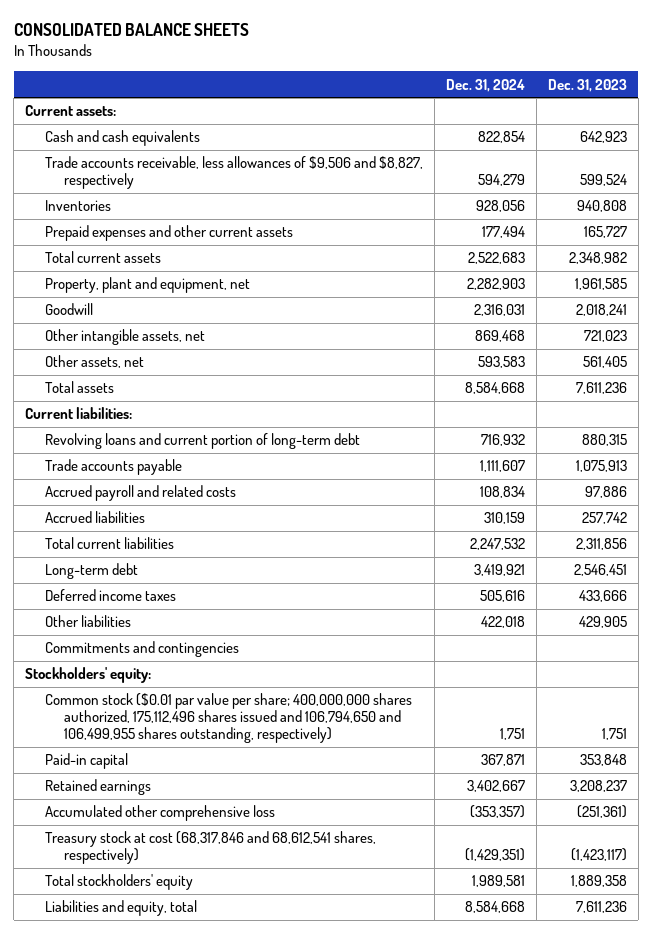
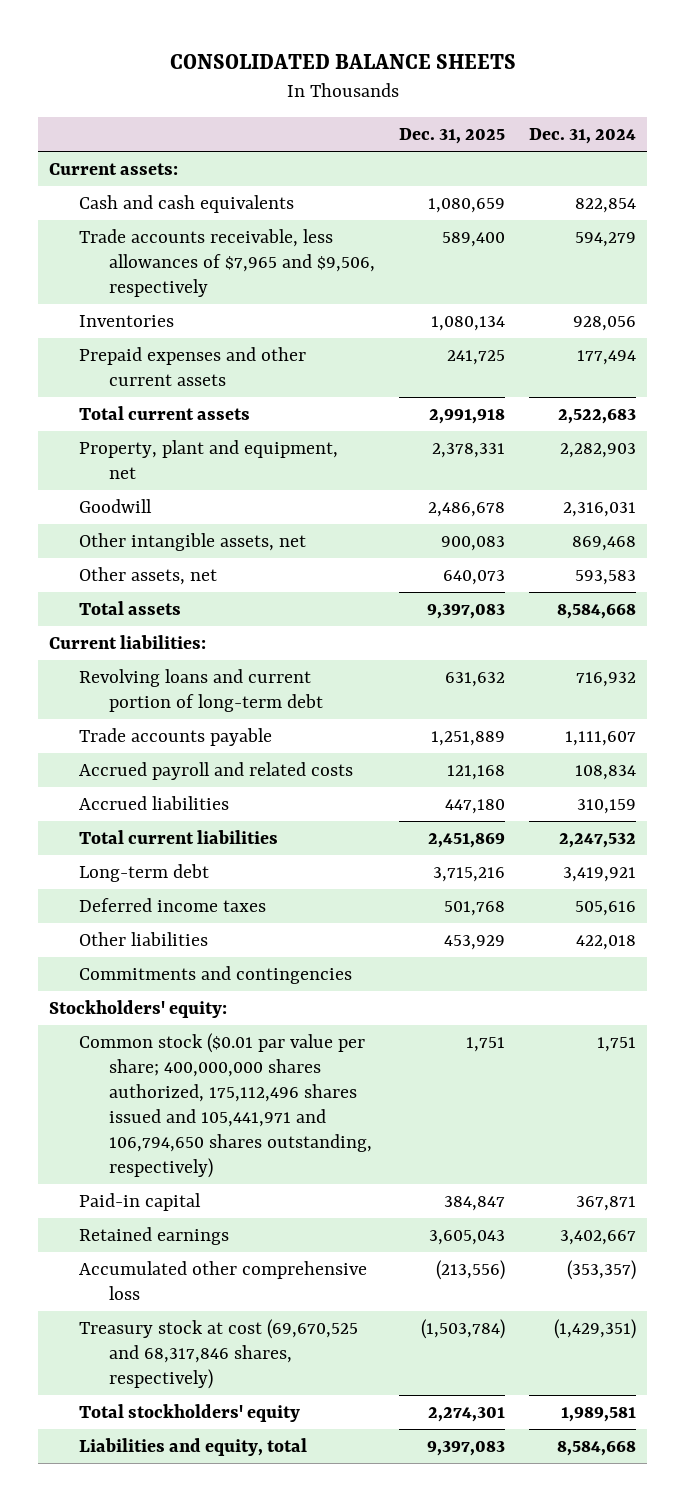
[547,78,627,92] Dec. 31, 2023 -> none
none -> [398,127,505,144] Dec. 31, 2025
[44,156,423,190] Trade accounts receivable, less allowances of $9,506 and $8,827, respectively -> [79,228,375,297] Trade accounts receivable, less allowances of $7,965 and $9,506, respectively
[44,693,412,744] Common stock ($0.01 par value per share; 400,000,000 shares authorized, 175,112,496 shares issued and 106,794,650 and 106,499,955 shares outstanding, respectively) -> [79,1032,372,1178] Common stock ($0.01 par value per share; 400,000,000 shares authorized, 175,112,496 shares issued and 105,441,971 and 106,794,650 shares outstanding, respectively)
[44,831,376,865] Treasury stock at cost (68,317,846 and 68,612,541 shares, respectively) -> [79,1318,359,1389] Treasury stock at cost (69,670,525 and 68,317,846 shares, respectively)

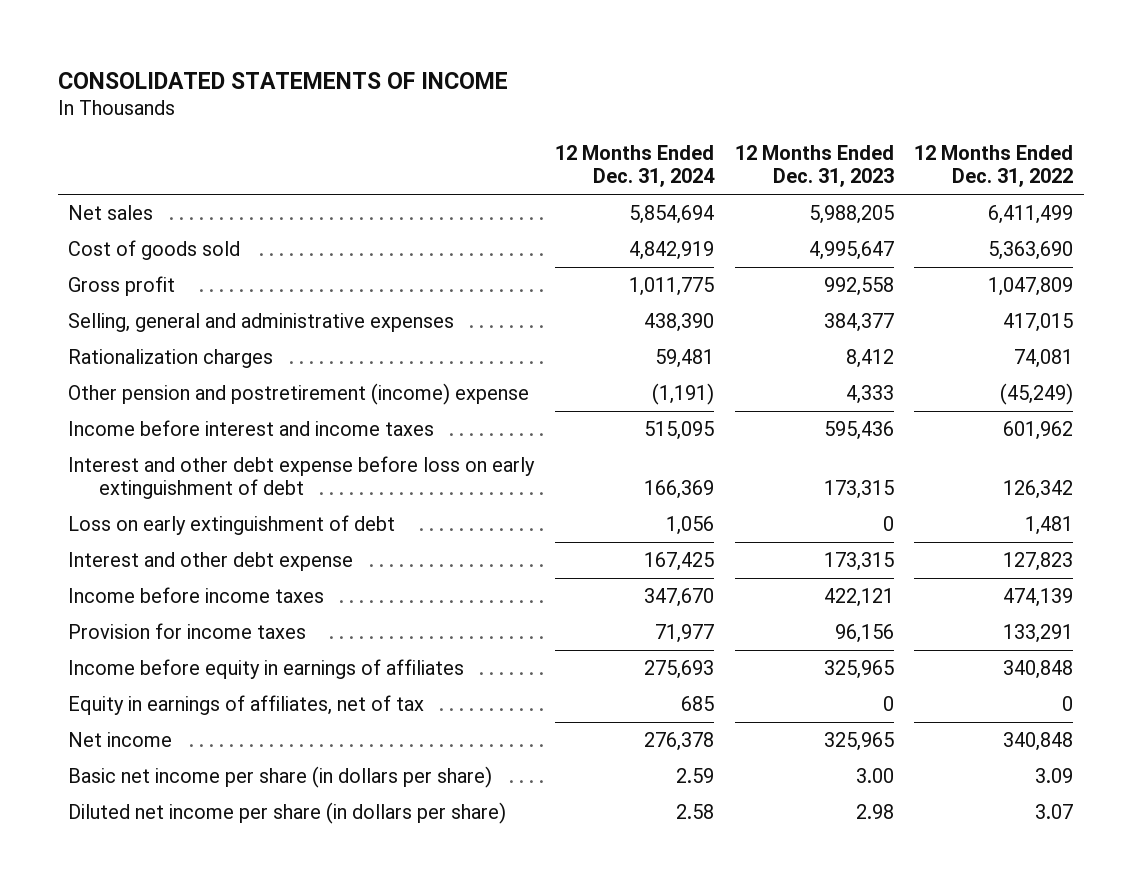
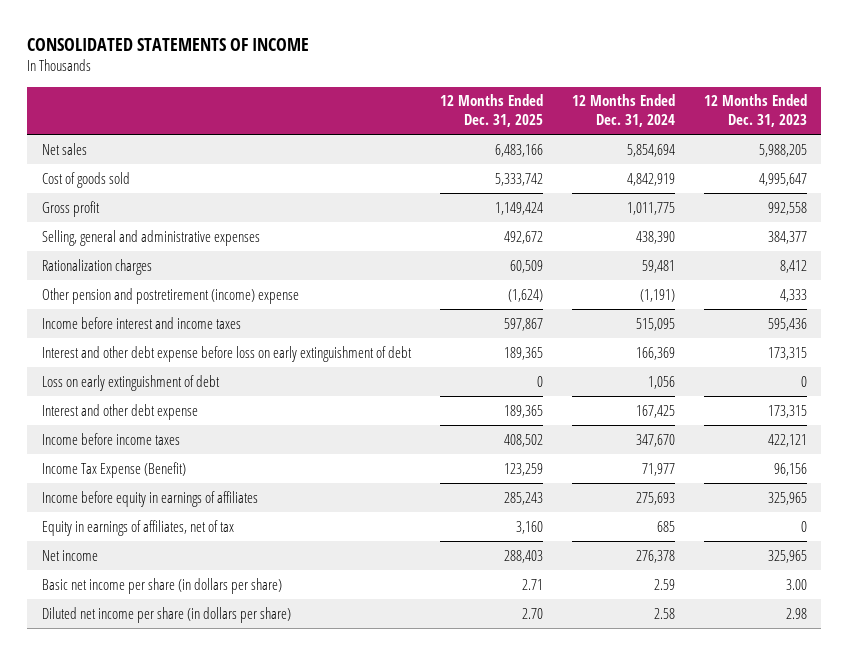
[914,145,1074,188] 12 Months Ended Dec. 31, 2022 -> none
none -> [439,94,543,128] 12 Months Ended Dec. 31, 2025
[68,622,307,639] Provision for income taxes -> [41,461,186,478] Income Tax Expense (Benefit)

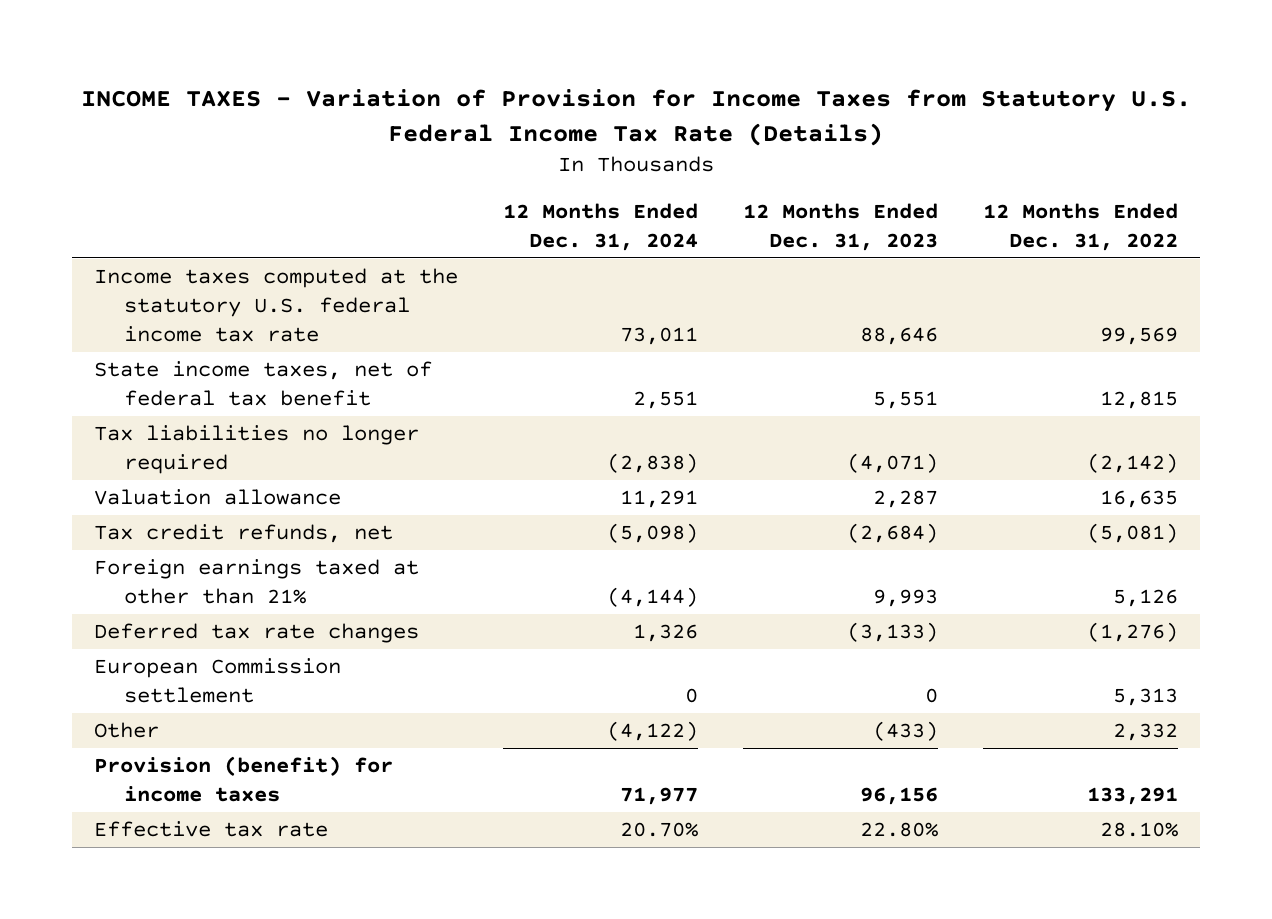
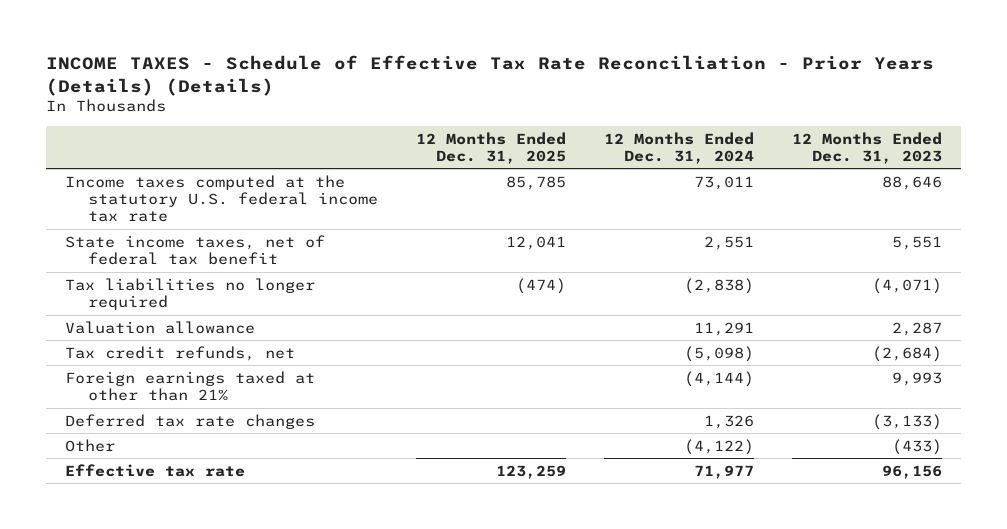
[80,89,1191,146] INCOME TAXES - Variation of Provision for Income Taxes from Statutory U.S. Federal Income Tax Rate (Details) -> [46,55,935,96] INCOME TAXES - Schedule of Effective Tax Rate Reconciliation - Prior Years (Details) (Details)
[982,202,1178,251] 12 Months Ended Dec. 31, 2022 -> none
none -> [415,131,566,164] 12 Months Ended Dec. 31, 2025
[94,658,342,704] European Commission settlement -> none
[94,821,329,838] Effective tax rate -> none
[94,756,394,803] Provision (benefit) for income taxes -> [65,463,246,477] Effective tax rate

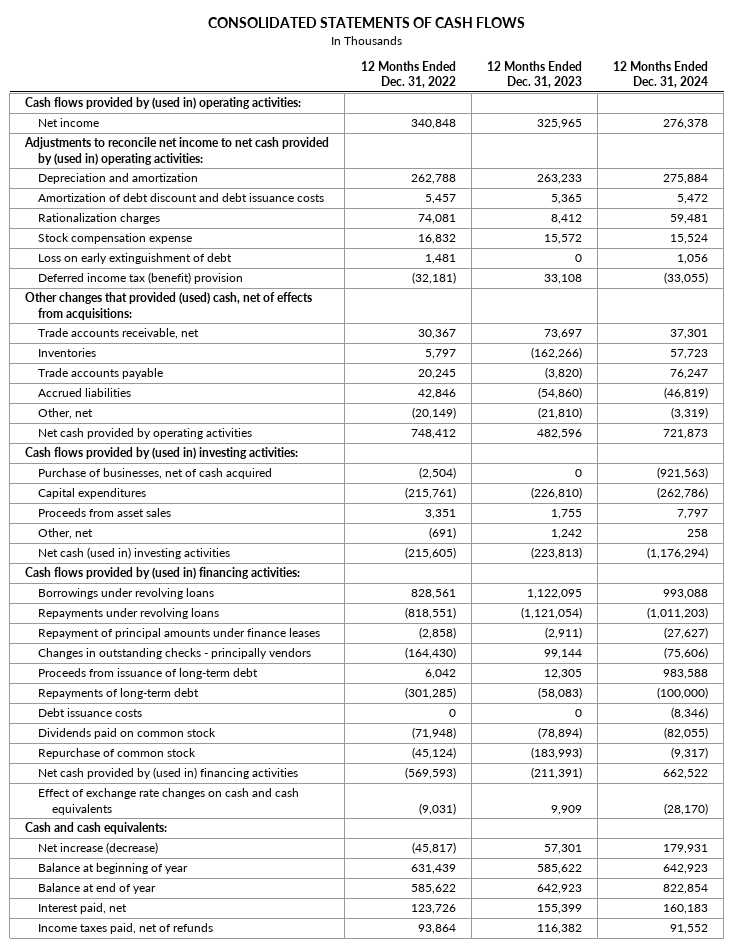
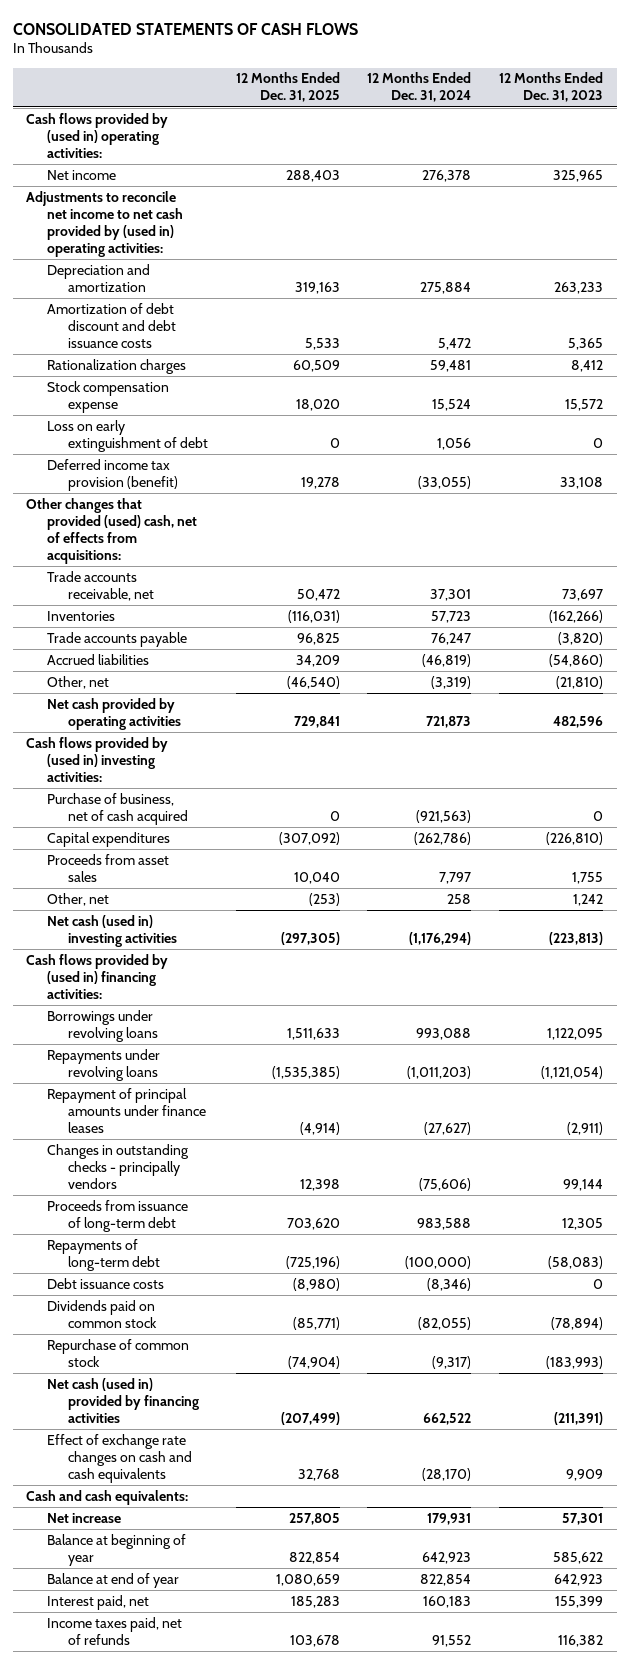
[360,61,456,89] 12 Months Ended Dec. 31, 2022 -> none
none -> [235,72,340,103] 12 Months Ended Dec. 31, 2025
[38,272,244,285] Deferred income tax (benefit) provision -> [47,458,179,491] Deferred income tax provision (benefit)
[38,468,273,480] Purchase of businesses, net of cash acquired -> [47,792,189,825] Purchase of business, net of cash acquired
[38,767,299,780] Net cash provided by (used in) financing activities -> [47,1377,200,1423] Net cash (used in) provided by financing activities
[38,842,159,855] Net increase (decrease) -> [47,1512,122,1523] Net increase

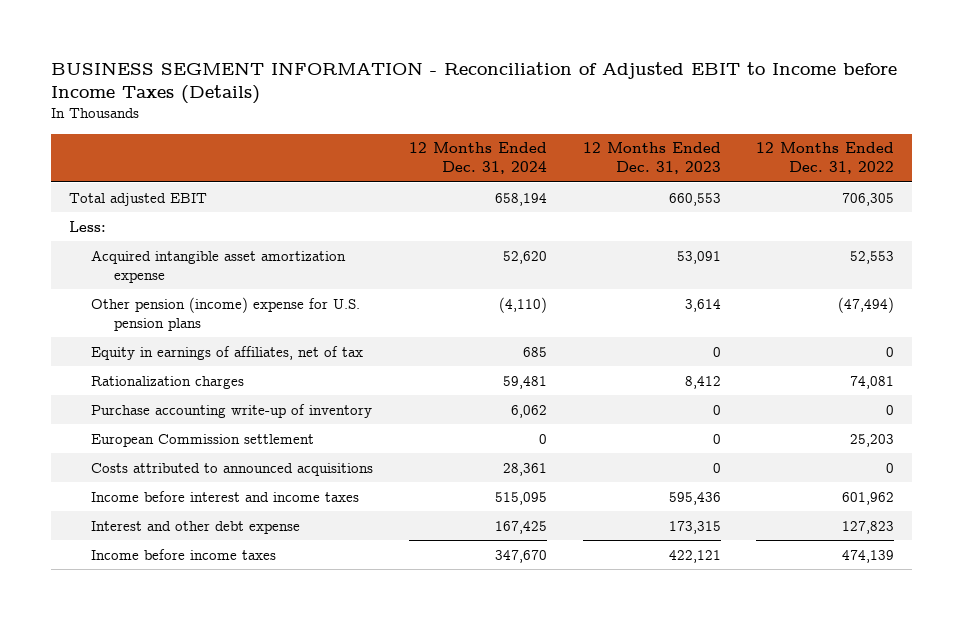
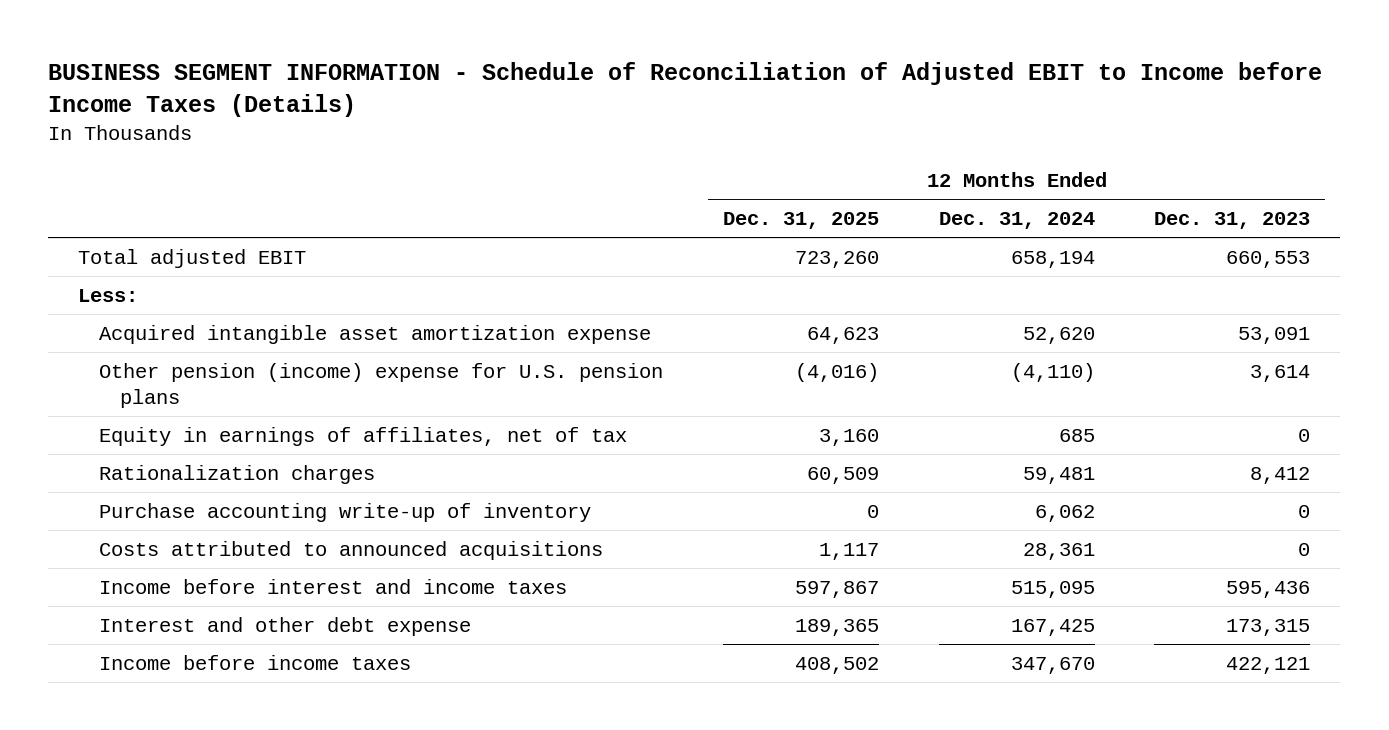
[51,61,898,105] BUSINESS SEGMENT INFORMATION - Reconciliation of Adjusted EBIT to Income before Income Taxes (Details) -> [48,62,1323,118] BUSINESS SEGMENT INFORMATION - Schedule of Reconciliation of Adjusted EBIT to Income before Income Taxes (Details)
[756,142,895,175] 12 Months Ended Dec. 31, 2022 -> none
none -> [722,211,879,229] Dec. 31, 2025
[91,433,315,447] European Commission settlement -> none

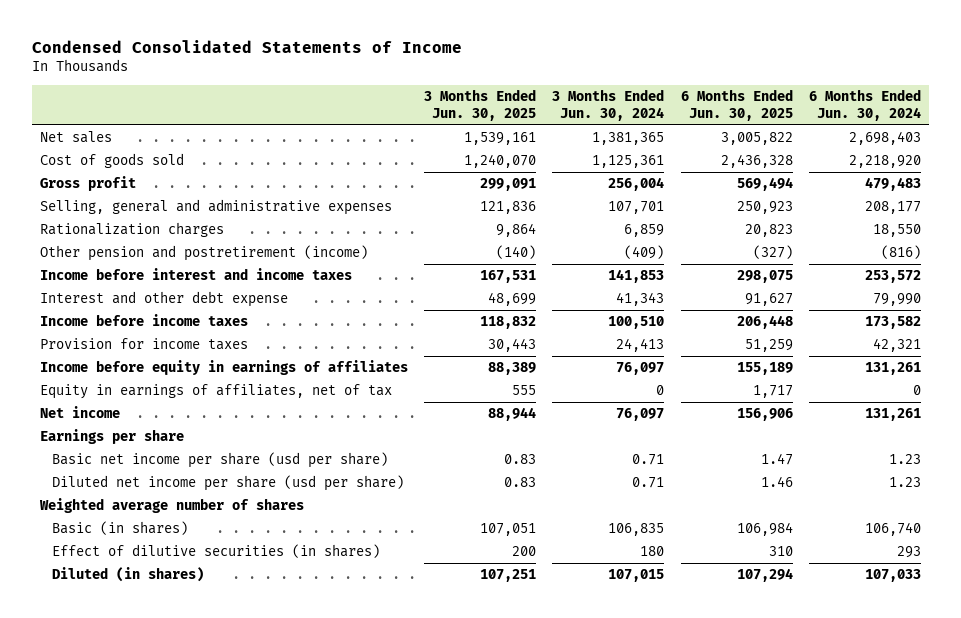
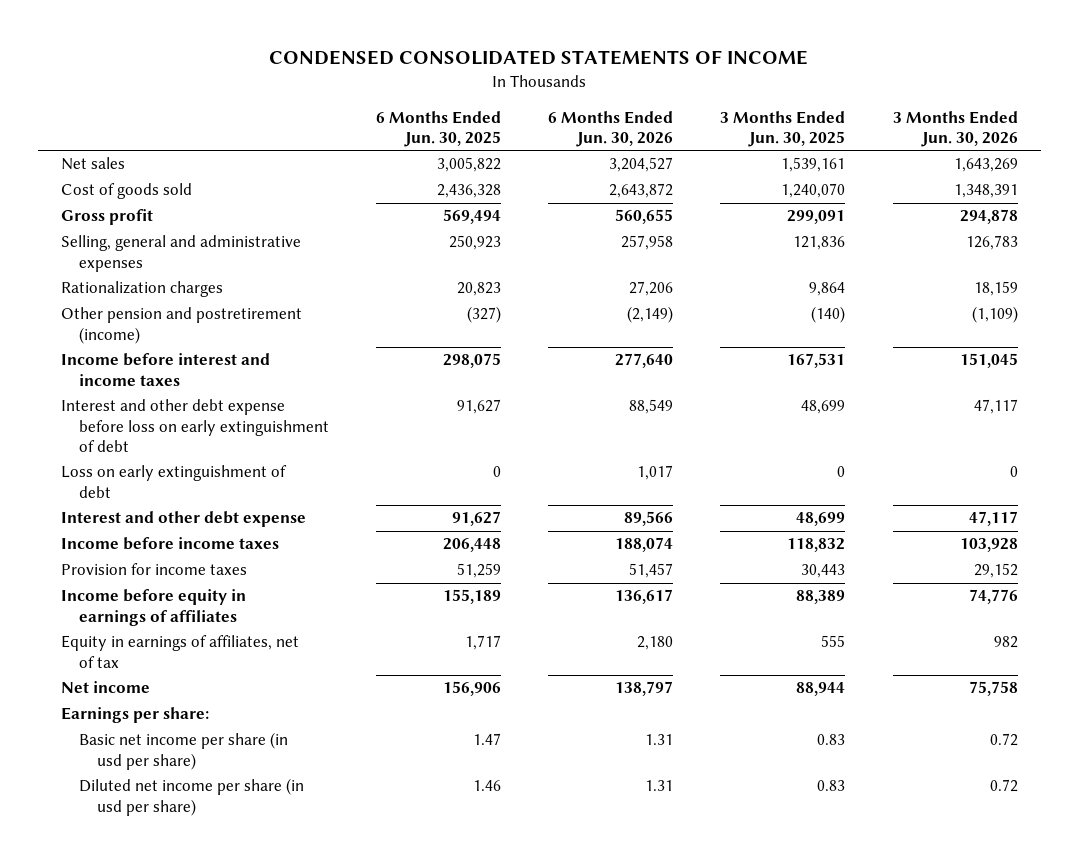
[31,39,462,53] Condensed Consolidated Statements of Income -> [269,50,809,66] CONDENSED CONSOLIDATED STATEMENTS OF INCOME
[552,88,665,122] 3 Months Ended Jun. 30, 2024 -> none
[809,88,922,122] 6 Months Ended Jun. 30, 2024 -> none
none -> [548,110,674,147] 6 Months Ended Jun. 30, 2026
none -> [892,110,1018,147] 3 Months Ended Jun. 30, 2026
none -> [61,399,330,453] Interest and other debt expense before loss on early extinguishment of debt
none -> [61,465,288,498] Loss on early extinguishment of debt
[38,498,304,514] Weighted average number of shares -> none
[52,521,189,536] Basic (in shares) -> none
[52,544,381,559] Effect of dilutive securities (in shares) -> none
[52,567,205,583] Diluted (in shares) -> none
[39,429,184,445] Earnings per share -> [61,707,210,724] Earnings per share:
[52,452,389,469] Basic net income per share (usd per share) -> [79,732,289,770] Basic net income per share (in usd per share)
[52,475,405,492] Diluted net income per share (usd per share) -> [79,778,305,816] Diluted net income per share (in usd per share)

